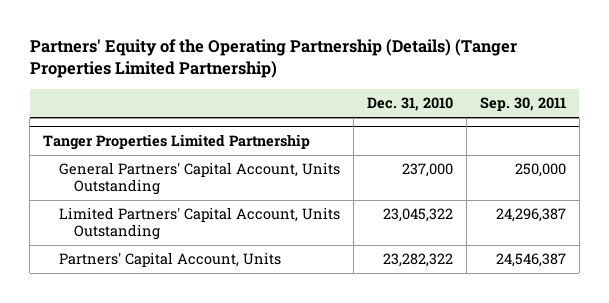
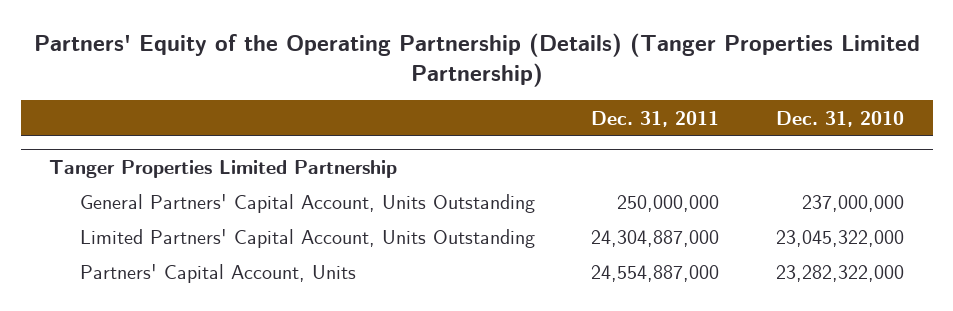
[479,97,566,112] Sep. 30, 2011 -> none
none -> [591,110,720,127] Dec. 31, 2011
[401,163,453,178] 237,000 -> [802,195,905,213] 237,000,000
[382,208,453,223] 23,045,322 -> [776,230,905,248] 23,045,322,000
[382,253,453,268] 23,282,322 -> [776,265,905,283] 23,282,322,000

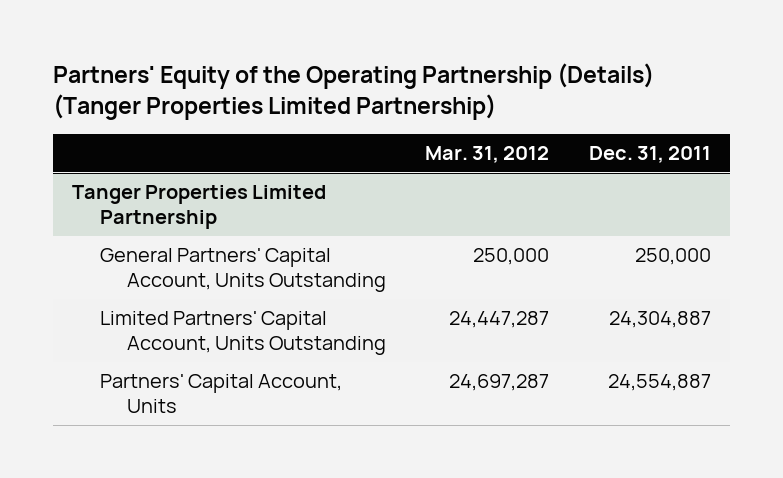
[776,110,905,127] Dec. 31, 2010 -> none
none -> [425,146,550,164] Mar. 31, 2012
[617,195,720,213] 250,000,000 -> [634,247,711,265] 250,000
[591,230,720,248] 24,304,887,000 -> [608,310,711,328] 24,304,887
[591,265,720,283] 24,554,887,000 -> [607,373,711,391] 24,554,887

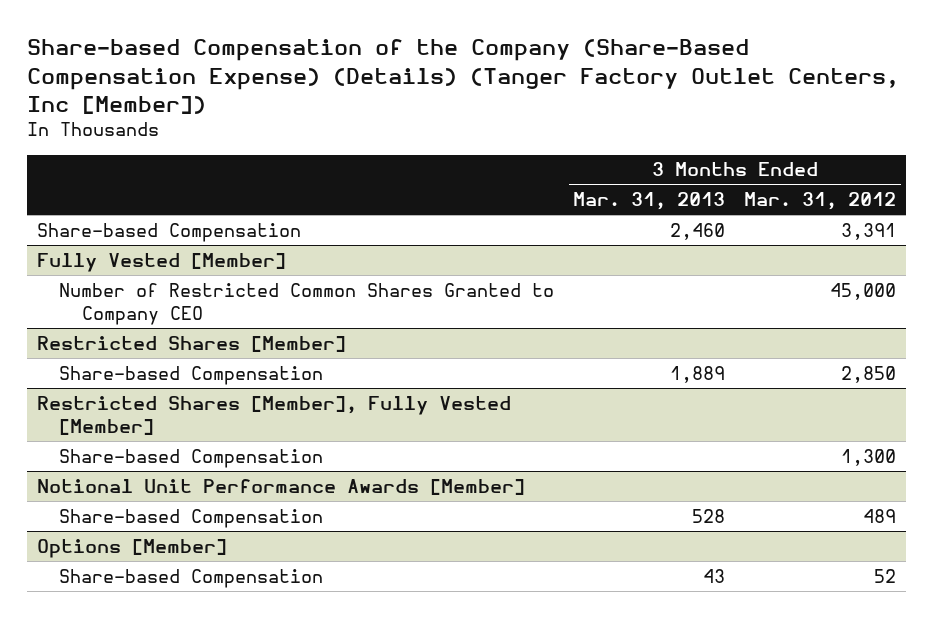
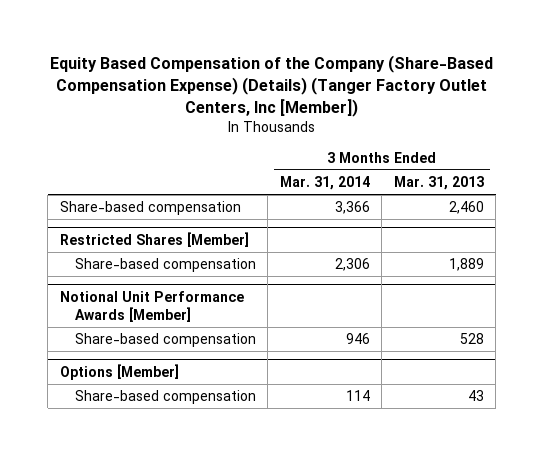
[27,39,900,114] Share-based Compensation of the Company (Share-Based Compensation Expense) (Details) (Tanger Factory Outlet Centers, Inc [Member]) -> [49,55,493,117] Equity Based Compensation of the Company (Share-Based Compensation Expense) (Details) (Tanger Factory Outlet Centers, Inc [Member])
[744,192,897,211] Mar. 31, 2012 -> none
none -> [279,176,370,191] Mar. 31, 2014
[36,252,286,272] Fully Vested [Member] -> none
[59,282,555,326] Number of Restricted Common Shares Granted to Company CEO -> none
[36,222,301,242] Share-based Compensation -> [59,201,241,216] Share-based compensation
[36,395,511,436] Restricted Shares [Member], Fully Vested [Member] -> none
[59,448,324,468] Share-based Compensation -> none
[59,365,324,385] Share-based Compensation -> [74,258,256,273] Share-based compensation
[59,508,324,528] Share-based Compensation -> [74,333,256,348] Share-based compensation
[59,568,324,588] Share-based Compensation -> [74,390,256,405] Share-based compensation

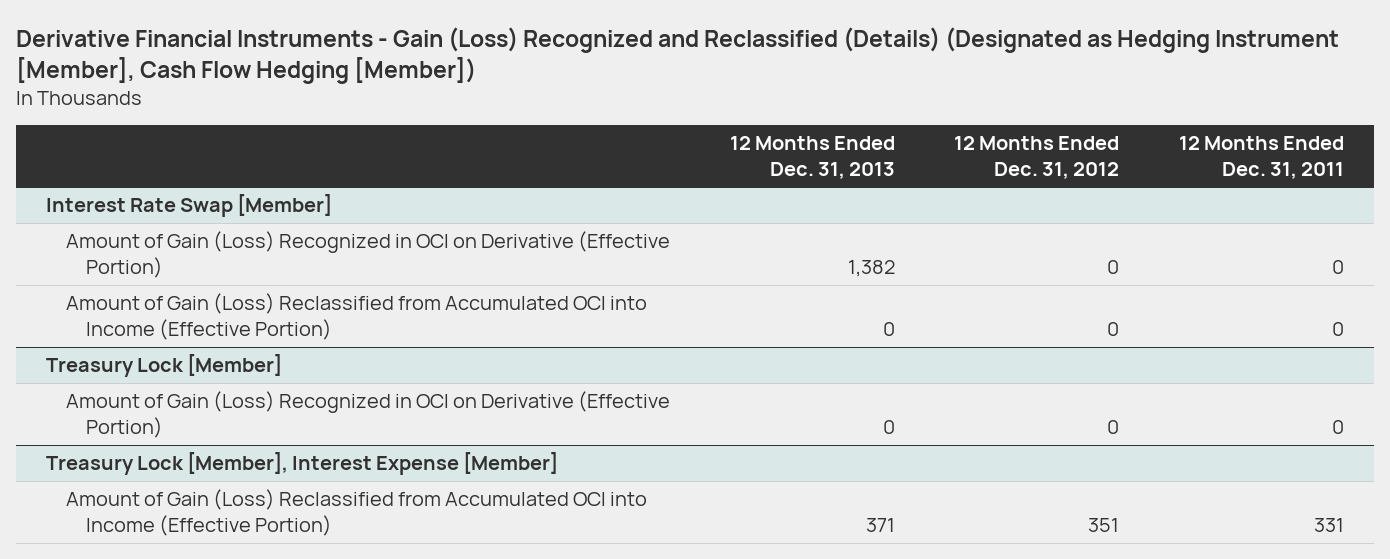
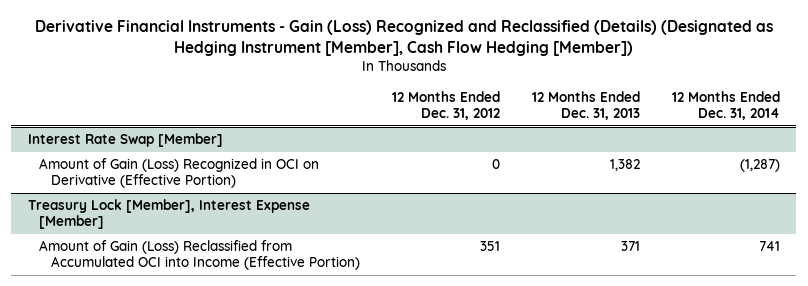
[1178,135,1344,179] 12 Months Ended Dec. 31, 2011 -> none
none -> [672,91,781,120] 12 Months Ended Dec. 31, 2014
[66,293,648,341] Amount of Gain (Loss) Reclassified from Accumulated OCI into Income (Effective Portion) -> none
[45,354,282,378] Treasury Lock [Member] -> none
[66,391,671,439] Amount of Gain (Loss) Recognized in OCI on Derivative (Effective Portion) -> none

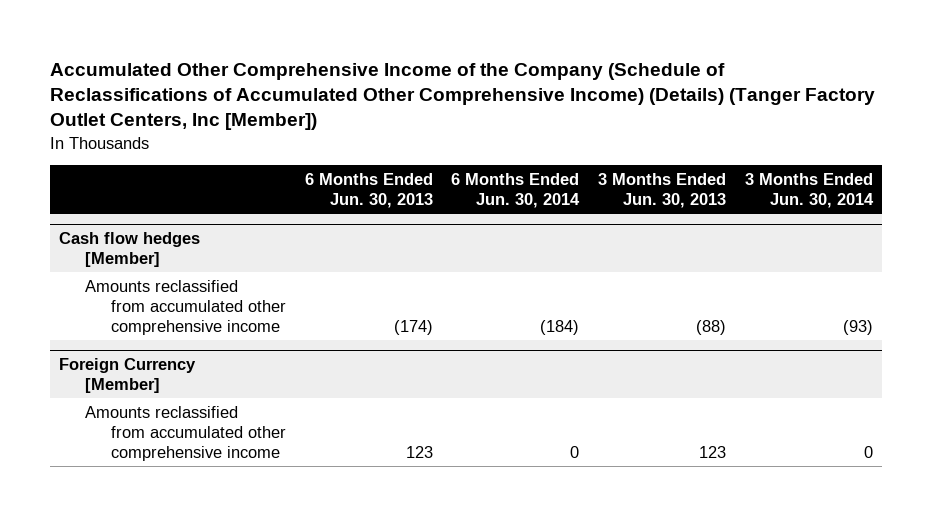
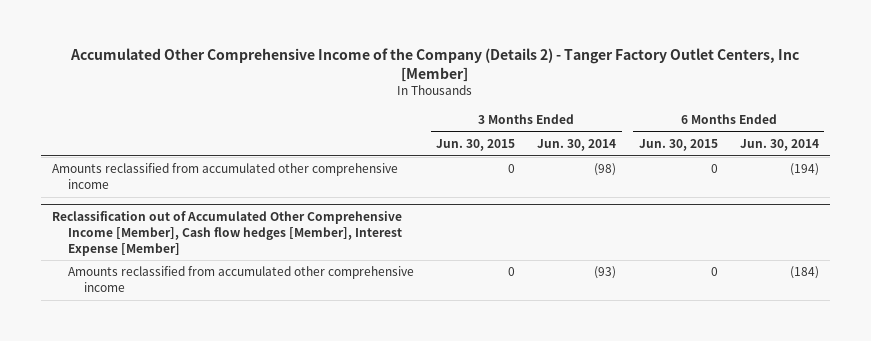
[50,62,876,131] Accumulated Other Comprehensive Income of the Company (Schedule of Reclassifications of Accumulated Other Comprehensive Income) (Details) (Tanger Factory Outlet Centers, Inc [Member]) -> [70,48,800,82] Accumulated Other Comprehensive Income of the Company (Details 2) - Tanger Factory Outlet Centers, Inc [Member]
[304,172,433,208] 6 Months Ended Jun. 30, 2013 -> none
[598,172,727,208] 3 Months Ended Jun. 30, 2013 -> none
none -> [436,139,516,152] Jun. 30, 2015
none -> [638,139,718,152] Jun. 30, 2015
[59,231,201,267] Cash flow hedges [Member] -> none
none -> [52,163,399,190] Amounts reclassified from accumulated other comprehensive income
none -> [52,211,403,256] Reclassification out of Accumulated Other Comprehensive Income [Member], Cash flow hedges [Member], Interest Expense [Member]
[59,357,197,393] Foreign Currency [Member] -> none
[85,405,286,462] Amounts reclassified from accumulated other comprehensive income -> none

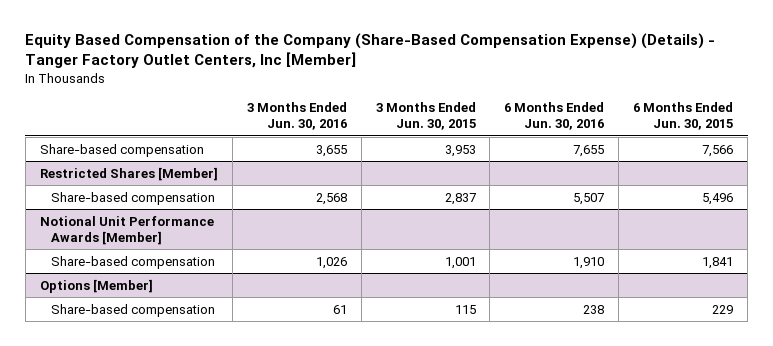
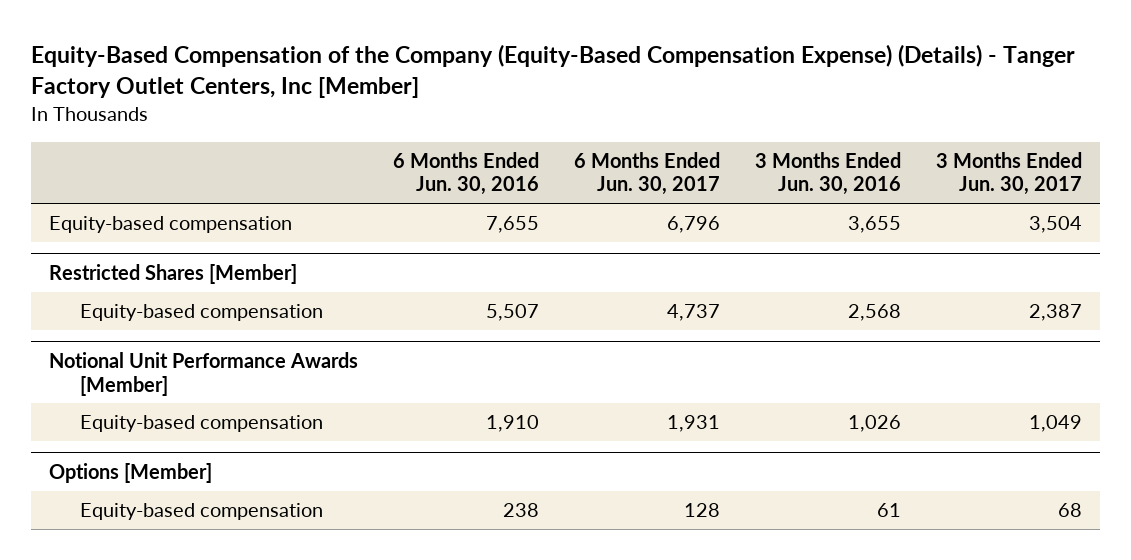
[25,33,716,69] Equity Based Compensation of the Company (Share-Based Compensation Expense) (Details) - Tanger Factory Outlet Centers, Inc [Member] -> [31,43,1076,99] Equity-Based Compensation of the Company (Equity-Based Compensation Expense) (Details) - Tanger Factory Outlet Centers, Inc [Member]
[375,101,476,131] 3 Months Ended Jun. 30, 2015 -> none
[633,101,734,131] 6 Months Ended Jun. 30, 2015 -> none
none -> [574,152,721,196] 6 Months Ended Jun. 30, 2017
none -> [936,152,1083,196] 3 Months Ended Jun. 30, 2017
[39,143,204,157] Share-based compensation -> [48,216,292,234] Equity-based compensation
[51,191,216,205] Share-based compensation -> [79,304,323,322] Equity-based compensation
[51,255,216,269] Share-based compensation -> [79,415,323,433] Equity-based compensation
[51,303,216,317] Share-based compensation -> [79,503,323,521] Equity-based compensation

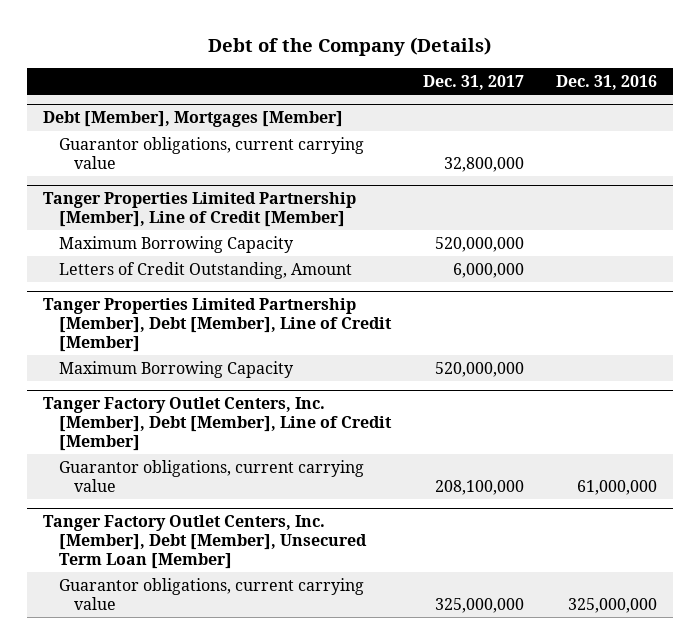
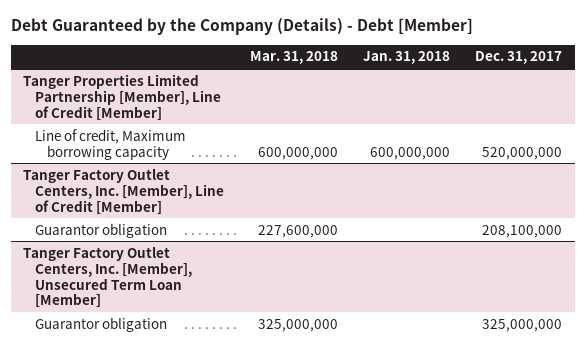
[208,37,492,57] Debt of the Company (Details) -> [10,18,473,36] Debt Guaranteed by the Company (Details) - Debt [Member]
[555,74,657,90] Dec. 31, 2016 -> none
none -> [249,51,338,65] Mar. 31, 2018
none -> [362,51,450,65] Jan. 31, 2018
[43,111,344,128] Debt [Member], Mortgages [Member] -> none
[58,136,364,169] Guarantor obligations, current carrying value -> none
[58,261,352,279] Letters of Credit Outstanding, Amount -> none
[43,298,392,352] Tanger Properties Limited Partnership [Member], Debt [Member], Line of Credit [Member] -> none
[58,360,294,378] Maximum Borrowing Capacity -> none
[58,235,294,253] Maximum Borrowing Capacity -> [35,128,187,160] Line of credit, Maximum borrowing capacity
[43,397,392,451] Tanger Factory Outlet Centers, Inc. [Member], Debt [Member], Line of Credit [Member] -> [23,168,225,215] Tanger Factory Outlet Centers, Inc. [Member], Line of Credit [Member]
[58,459,364,492] Guarantor obligations, current carrying value -> [35,222,168,238] Guarantor obligation
[43,515,367,569] Tanger Factory Outlet Centers, Inc. [Member], Debt [Member], Unsecured Term Loan [Member] -> [23,246,193,309] Tanger Factory Outlet Centers, Inc. [Member], Unsecured Term Loan [Member]
[58,577,364,610] Guarantor obligations, current carrying value -> [35,316,168,332] Guarantor obligation

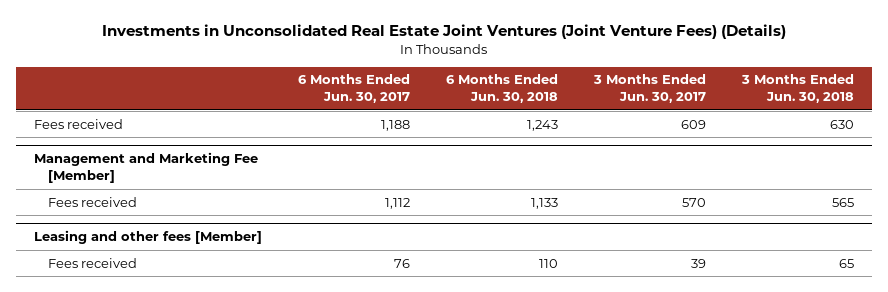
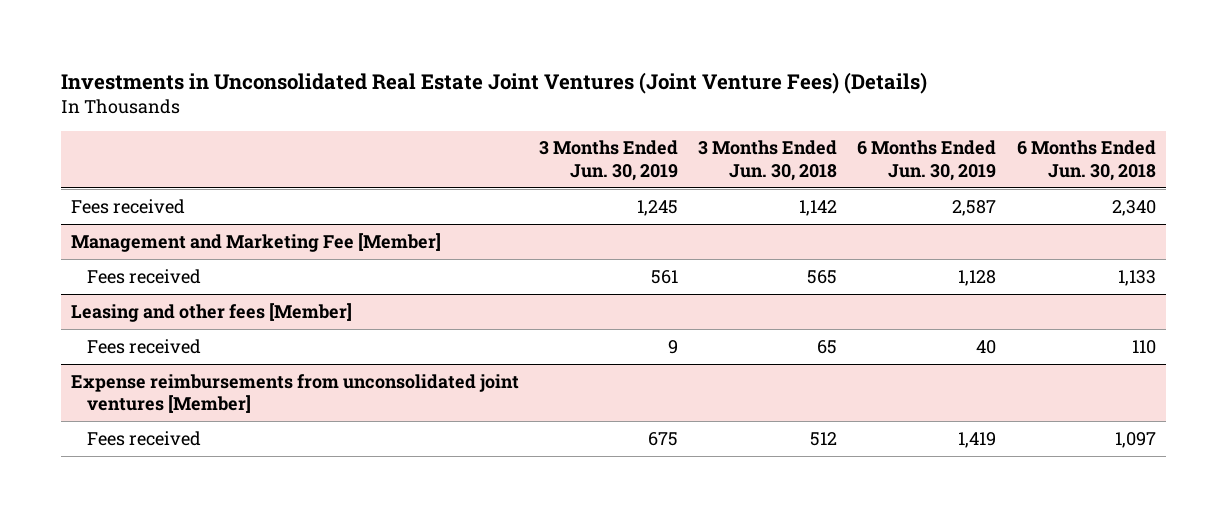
[298,74,411,104] 6 Months Ended Jun. 30, 2017 -> none
[593,74,707,104] 3 Months Ended Jun. 30, 2017 -> none
none -> [539,140,679,181] 3 Months Ended Jun. 30, 2019
none -> [857,140,997,181] 6 Months Ended Jun. 30, 2019
[527,119,559,131] 1,243 -> [1111,199,1156,216] 2,340
[829,119,854,129] 630 -> [799,199,838,216] 1,142
none -> [71,373,520,414] Expense reimbursements from unconsolidated joint ventures [Member]
none -> [87,430,202,446] Fees received

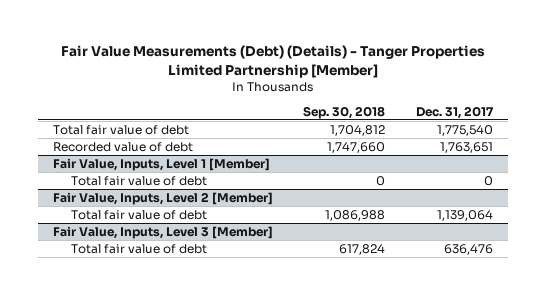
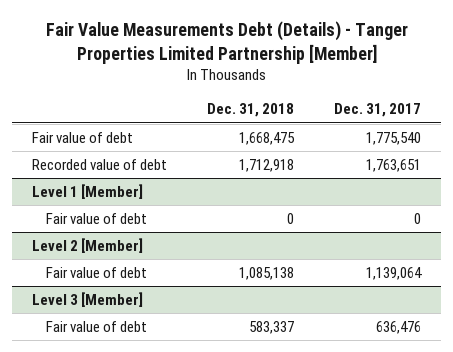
[60,45,485,78] Fair Value Measurements (Debt) (Details) - Tanger Properties Limited Partnership [Member] -> [45,21,408,64] Fair Value Measurements Debt (Details) - Tanger Properties Limited Partnership [Member]
[303,105,386,119] Sep. 30, 2018 -> none
none -> [207,103,295,118] Dec. 31, 2018
[53,124,190,135] Total fair value of debt -> [32,132,134,144] Fair value of debt
[53,157,271,171] Fair Value, Inputs, Level 1 [Member] -> [32,184,144,200] Level 1 [Member]
[70,175,207,186] Total fair value of debt -> [45,213,147,225] Fair value of debt
[53,191,274,205] Fair Value, Inputs, Level 2 [Member] -> [32,238,144,254] Level 2 [Member]
[70,209,207,220] Total fair value of debt -> [45,267,147,279] Fair value of debt
[53,225,274,239] Fair Value, Inputs, Level 3 [Member] -> [32,292,144,308] Level 3 [Member]
[70,243,207,254] Total fair value of debt -> [45,321,147,333] Fair value of debt

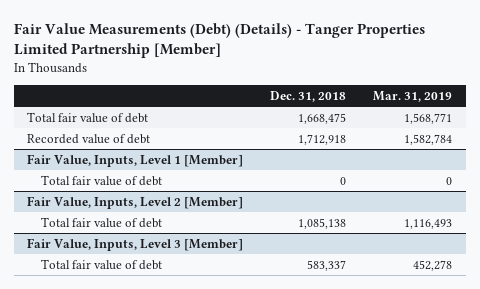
[45,21,408,64] Fair Value Measurements Debt (Details) - Tanger Properties Limited Partnership [Member] -> [13,23,425,59] Fair Value Measurements (Debt) (Details) - Tanger Properties Limited Partnership [Member]
[333,103,421,118] Dec. 31, 2017 -> none
none -> [373,90,453,102] Mar. 31, 2019
[32,132,134,144] Fair value of debt -> [27,111,149,123] Total fair value of debt
[32,184,144,200] Level 1 [Member] -> [27,153,244,167] Fair Value, Inputs, Level 1 [Member]
[45,213,147,225] Fair value of debt -> [40,174,162,186] Total fair value of debt
[32,238,144,254] Level 2 [Member] -> [27,195,244,209] Fair Value, Inputs, Level 2 [Member]
[45,267,147,279] Fair value of debt -> [40,216,162,228] Total fair value of debt
[32,292,144,308] Level 3 [Member] -> [27,237,244,251] Fair Value, Inputs, Level 3 [Member]
[45,321,147,333] Fair value of debt -> [40,258,162,270] Total fair value of debt

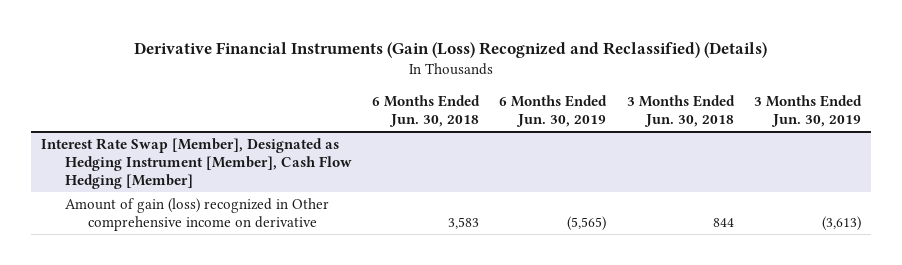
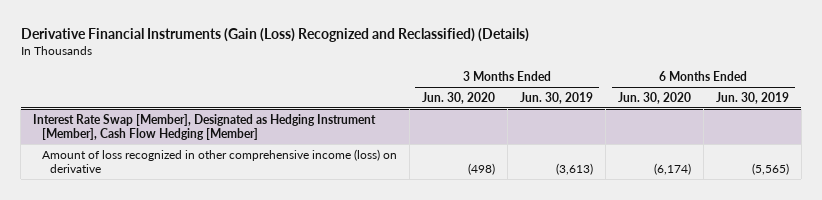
[372,95,481,128] 6 Months Ended Jun. 30, 2018 -> none
[626,95,735,128] 3 Months Ended Jun. 30, 2018 -> none
none -> [421,91,495,104] Jun. 30, 2020
none -> [617,91,691,104] Jun. 30, 2020
[64,198,329,231] Amount of gain (loss) recognized in Other comprehensive income on derivative -> [41,148,397,174] Amount of loss recognized in other comprehensive income (loss) on derivative

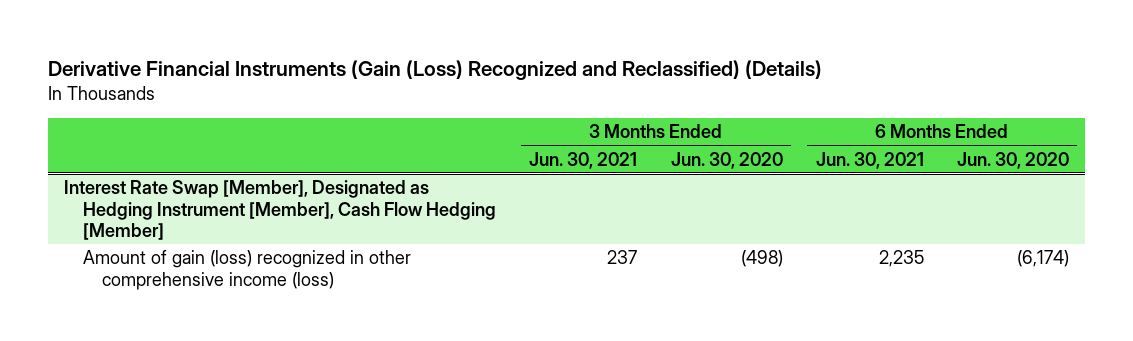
[519,91,593,104] Jun. 30, 2019 -> none
[715,91,789,104] Jun. 30, 2019 -> none
none -> [529,151,638,169] Jun. 30, 2021
none -> [815,151,924,169] Jun. 30, 2021
[41,148,397,174] Amount of loss recognized in other comprehensive income (loss) on derivative -> [83,250,412,290] Amount of gain (loss) recognized in other comprehensive income (loss)

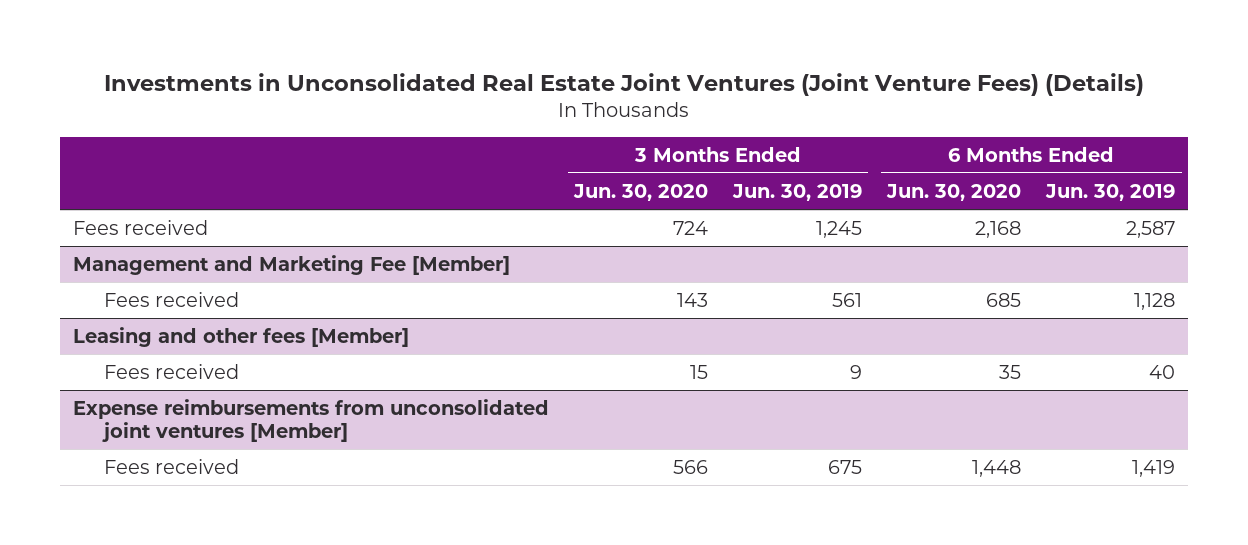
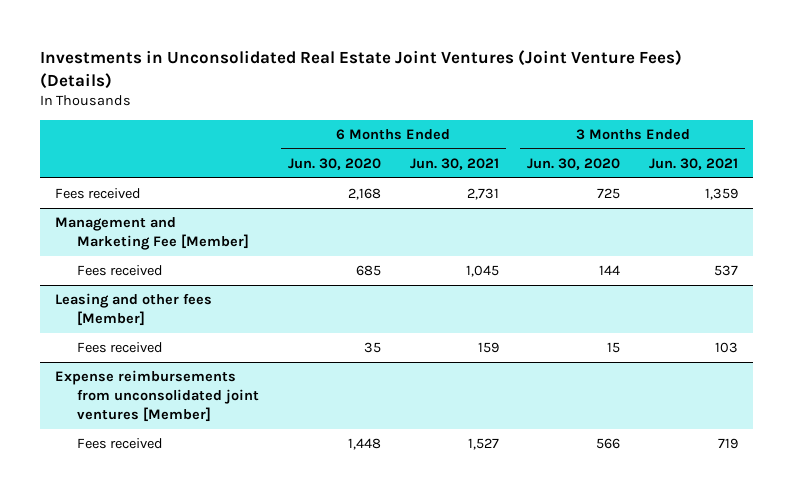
[732,183,863,201] Jun. 30, 2019 -> none
[1045,183,1176,201] Jun. 30, 2019 -> none
none -> [409,158,499,171] Jun. 30, 2021
none -> [649,158,739,171] Jun. 30, 2021
[672,220,708,235] 724 -> [597,188,621,200] 725
[676,292,708,307] 143 -> [599,265,621,276] 144

